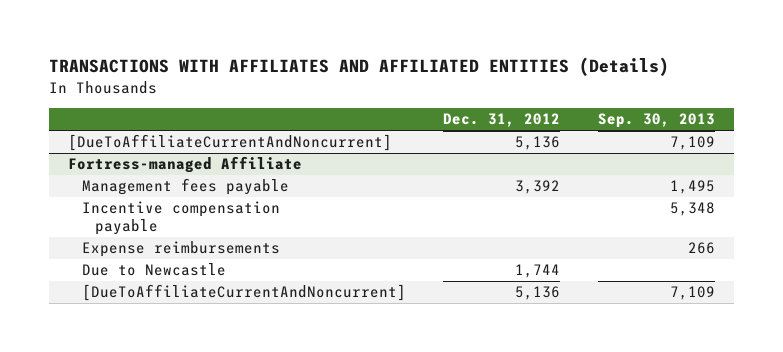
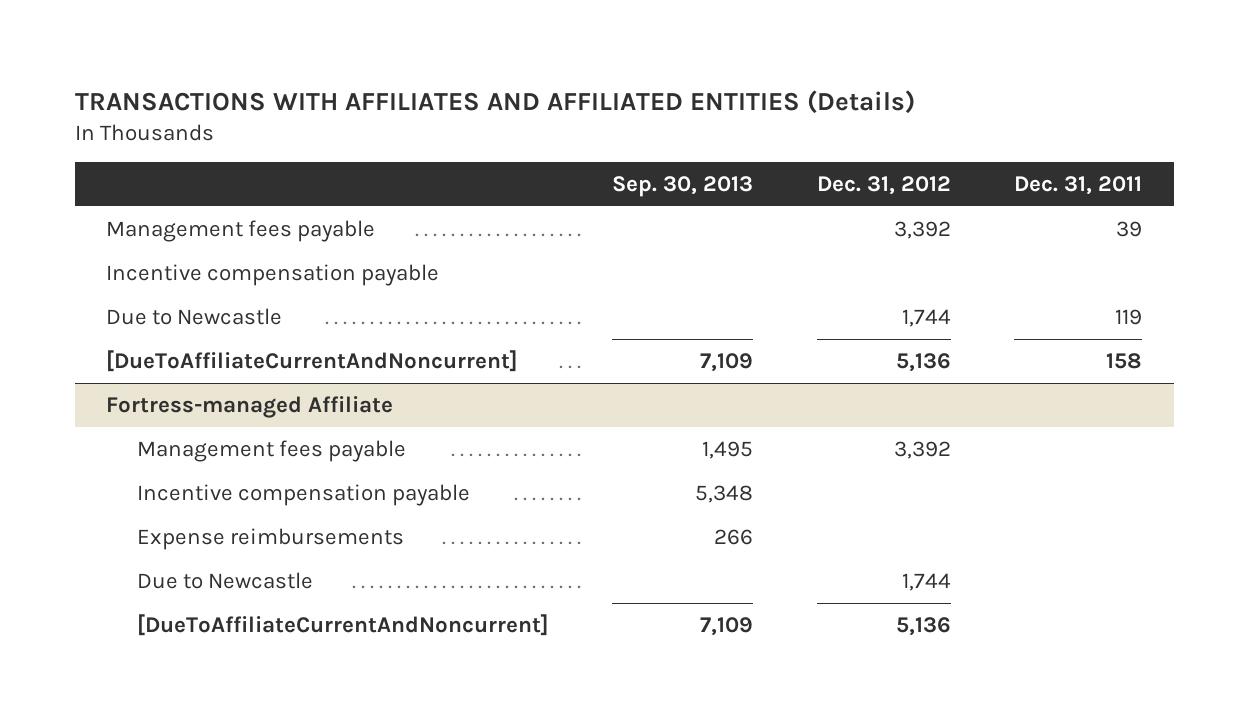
none -> [1014,175,1143,195] Dec. 31, 2011
none -> [106,219,376,242] Management fees payable
none -> [106,263,440,286] Incentive compensation payable
none -> [106,307,283,325] Due to Newcastle

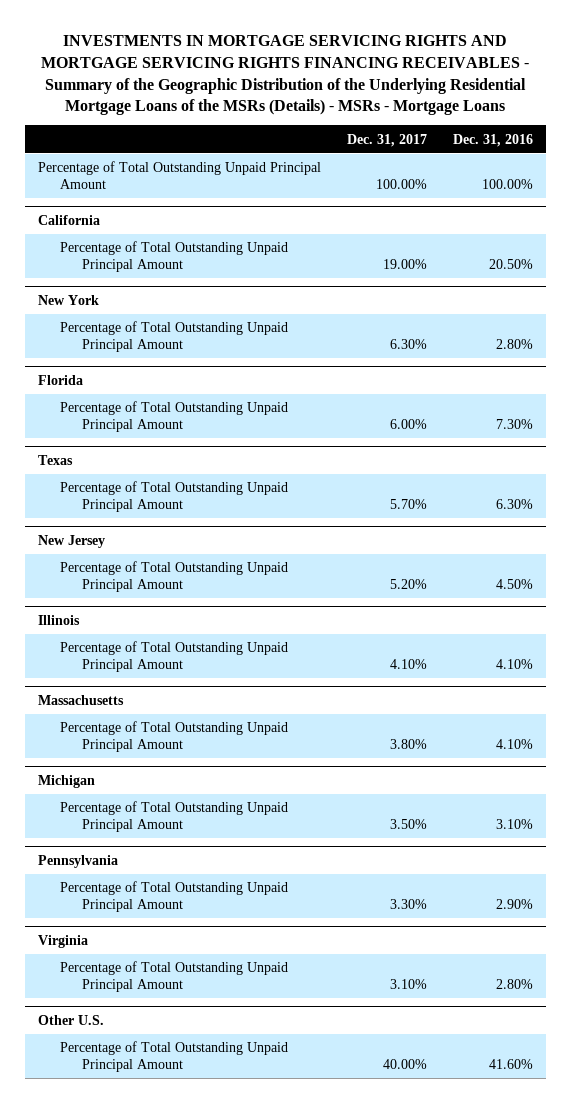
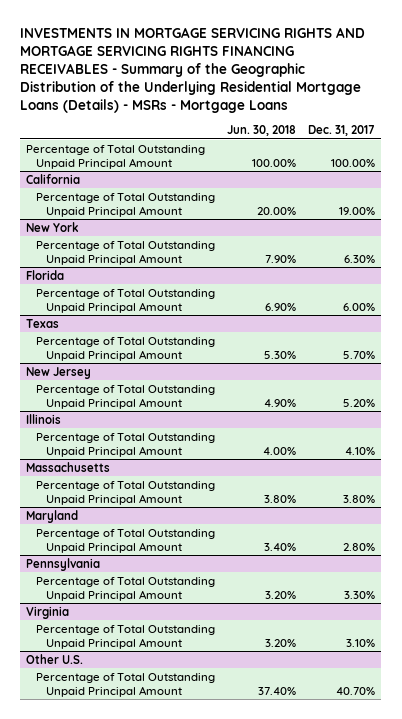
[41,35,530,116] INVESTMENTS IN MORTGAGE SERVICING RIGHTS AND MORTGAGE SERVICING RIGHTS FINANCING RECEIVABLES - Summary of the Geographic Distribution of the Underlying Residential Mortgage Loans of the MSRs (Details) - MSRs - Mortgage Loans -> [20,27,366,114] INVESTMENTS IN MORTGAGE SERVICING RIGHTS AND MORTGAGE SERVICING RIGHTS FINANCING RECEIVABLES - Summary of the Geographic Distribution of the Underlying Residential Mortgage Loans (Details) - MSRs - Mortgage Loans
[452,133,533,147] Dec. 31, 2016 -> none
none -> [227,125,297,137] Jun. 30, 2018
[37,774,95,788] Michigan -> [26,509,79,523] Maryland
[389,819,427,830] 3.50% -> [343,542,376,551] 2.80%
[382,1059,427,1070] 40.00% -> [336,686,376,695] 40.70%

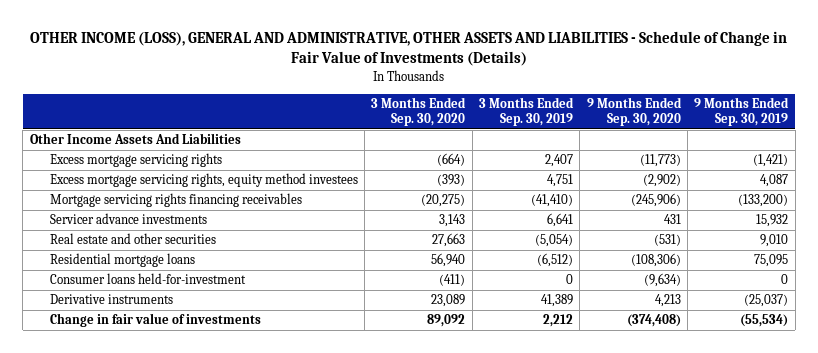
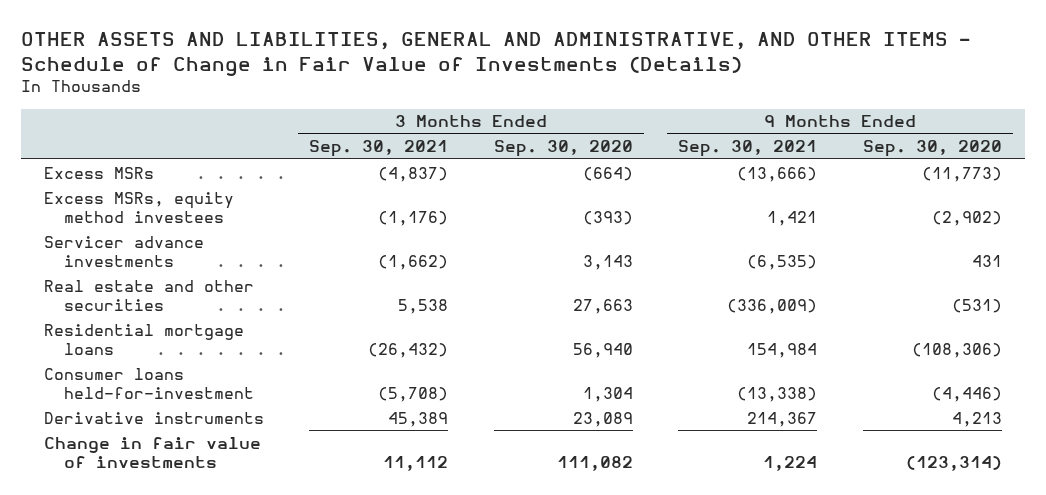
[30,31,788,67] OTHER INCOME (LOSS), GENERAL AND ADMINISTRATIVE, OTHER ASSETS AND LIABILITIES - Schedule of Change in Fair Value of Investments (Details) -> [20,31,970,76] OTHER ASSETS AND LIABILITIES, GENERAL AND ADMINISTRATIVE, AND OTHER ITEMS - Schedule of Change in Fair Value of Investments (Details)
[479,96,575,127] 3 Months Ended Sep. 30, 2019 -> none
[694,96,790,127] 9 Months Ended Sep. 30, 2019 -> none
none -> [309,140,449,158] Sep. 30, 2021
none -> [678,140,818,158] Sep. 30, 2021
[29,133,241,145] Other Income Assets And Liabilities -> none
[49,193,302,208] Mortgage servicing rights financing receivables -> none
[49,153,222,168] Excess mortgage servicing rights -> [43,166,154,179] Excess MSRs
[49,173,358,188] Excess mortgage servicing rights, equity method investees -> [43,191,234,223] Excess MSRs, equity method investees
[439,274,466,287] (411) -> [582,386,633,402] 1,304
[643,273,681,288] (9,634) -> [932,386,1003,402] (4,446)
[427,314,466,328] 89,092 -> [556,455,633,471] 111,082
[626,314,681,328] (374,408) -> [906,455,1003,471] (123,314)

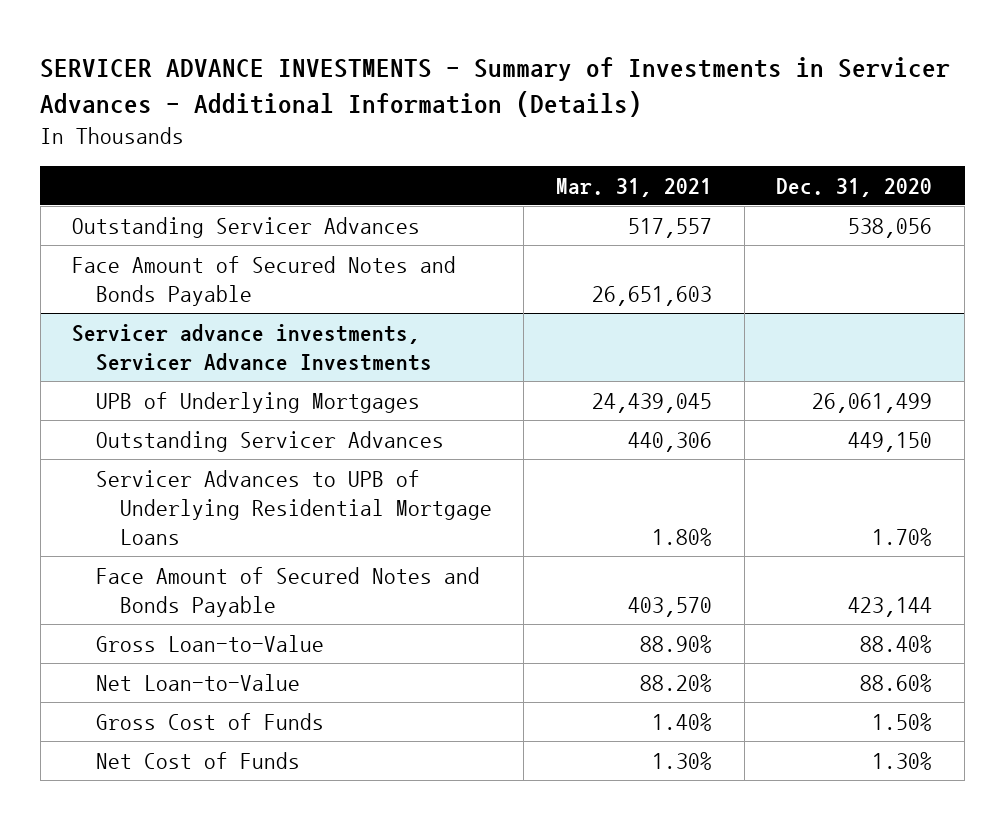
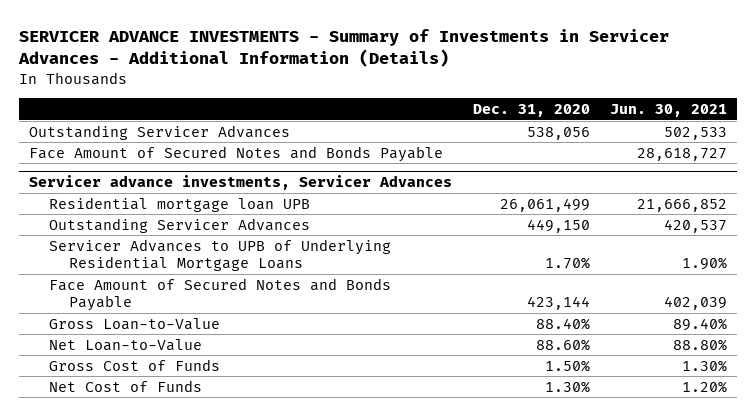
[555,177,712,197] Mar. 31, 2021 -> none
none -> [610,104,728,118] Jun. 30, 2021
[72,323,432,371] Servicer advance investments, Servicer Advance Investments -> [29,175,453,191] Servicer advance investments, Servicer Advances
[95,391,420,413] UPB of Underlying Mortgages -> [49,196,311,212] Residential mortgage loan UPB

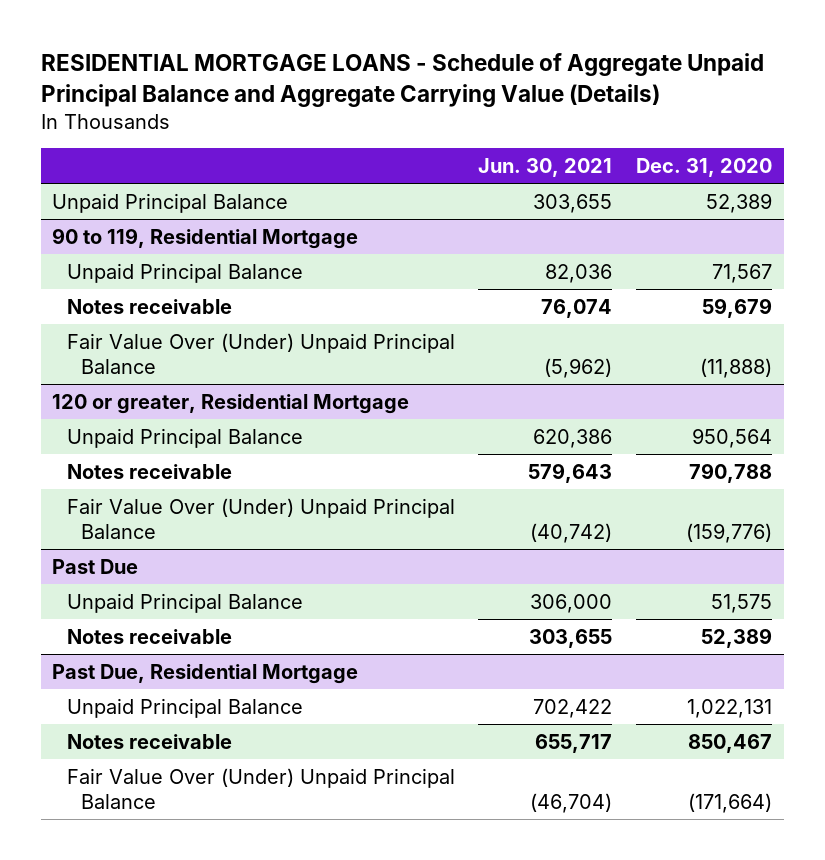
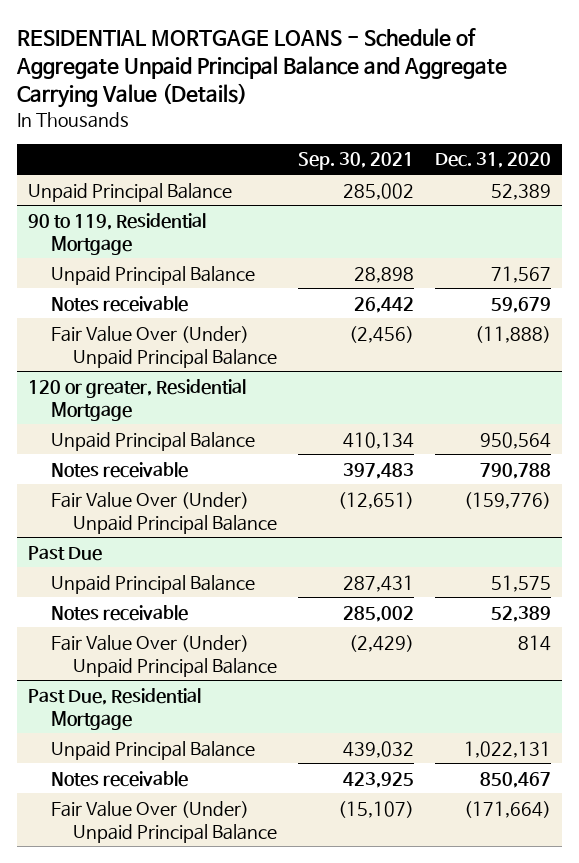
[478,158,613,178] Jun. 30, 2021 -> none
none -> [298,152,415,171] Sep. 30, 2021
none -> [50,634,278,677] Fair Value Over (Under) Unpaid Principal Balance

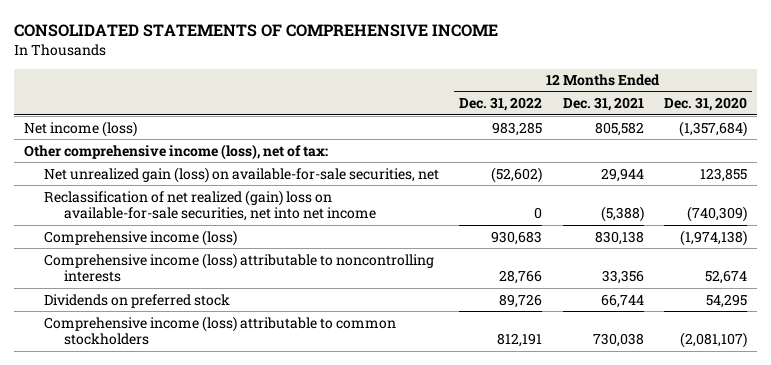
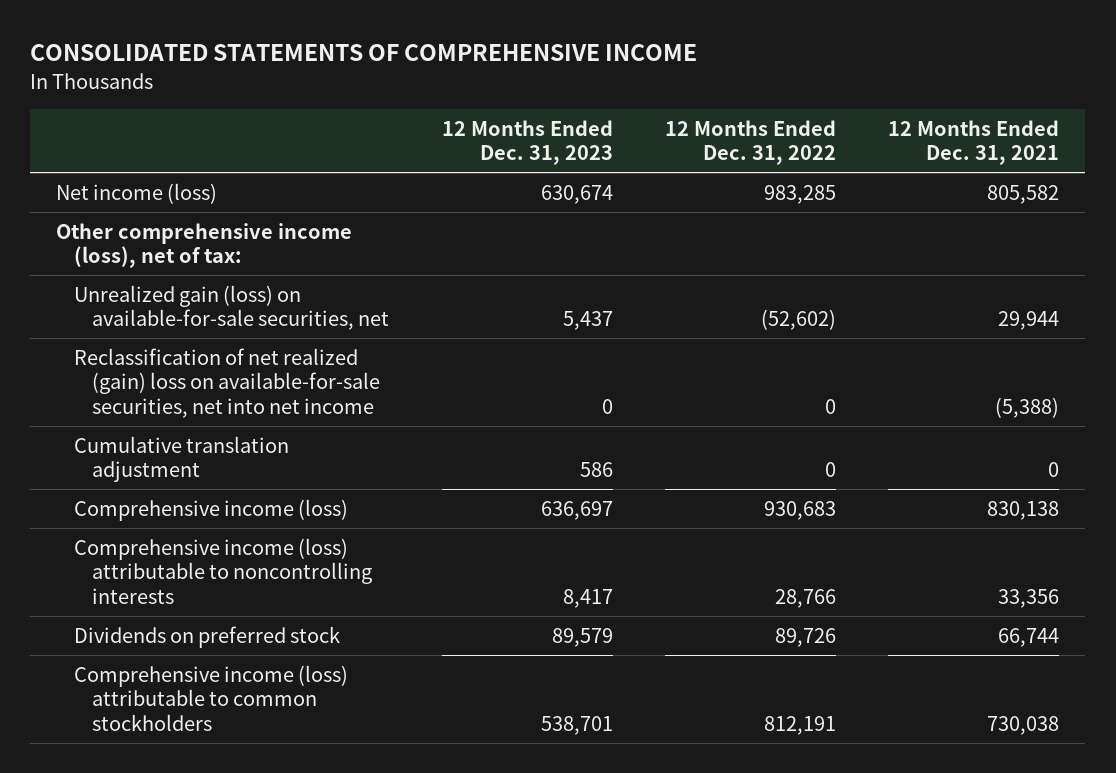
[664,97,748,112] Dec. 31, 2020 -> none
none -> [441,119,613,166] 12 Months Ended Dec. 31, 2023
[43,166,439,183] Net unrealized gain (loss) on available-for-sale securities, net -> [74,284,390,331] Unrealized gain (loss) on available-for-sale securities, net
none -> [74,435,290,483] Cumulative translation adjustment

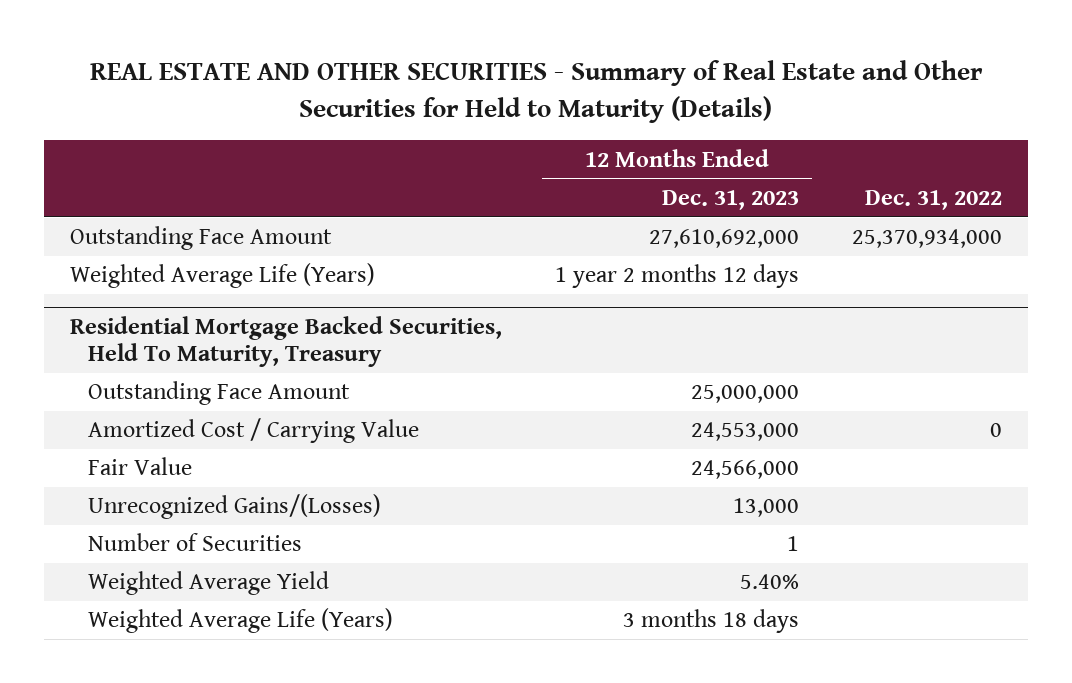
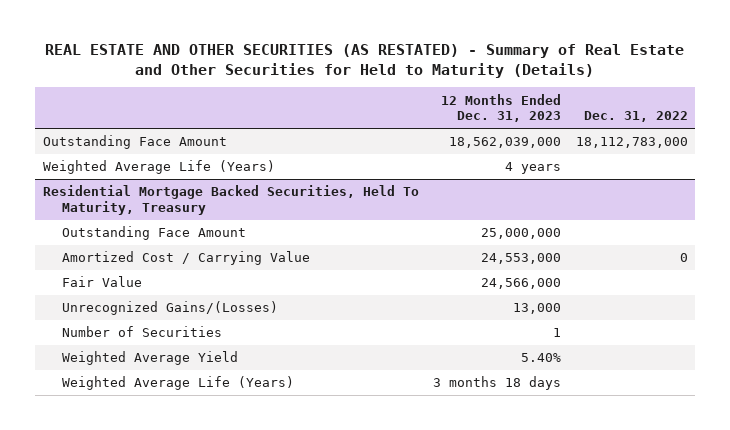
[90,60,984,123] REAL ESTATE AND OTHER SECURITIES - Summary of Real Estate and Other Securities for Held to Maturity (Details) -> [45,43,685,78] REAL ESTATE AND OTHER SECURITIES (AS RESTATED) - Summary of Real Estate and Other Securities for Held to Maturity (Details)
[649,229,800,249] 27,610,692,000 -> [449,137,562,149] 18,562,039,000
[851,229,1002,249] 25,370,934,000 -> [575,137,688,149] 18,112,783,000
[555,264,800,289] 1 year 2 months 12 days -> [505,162,562,175] 4 years

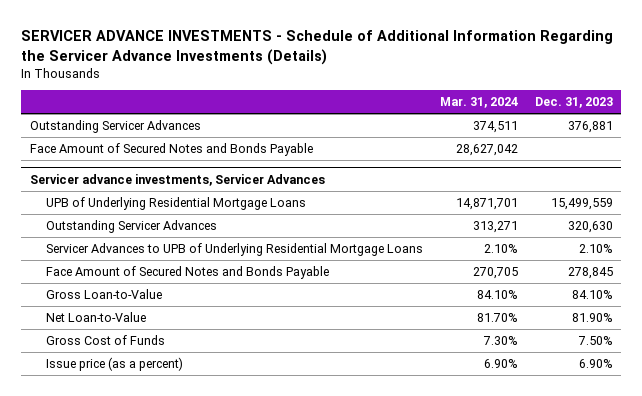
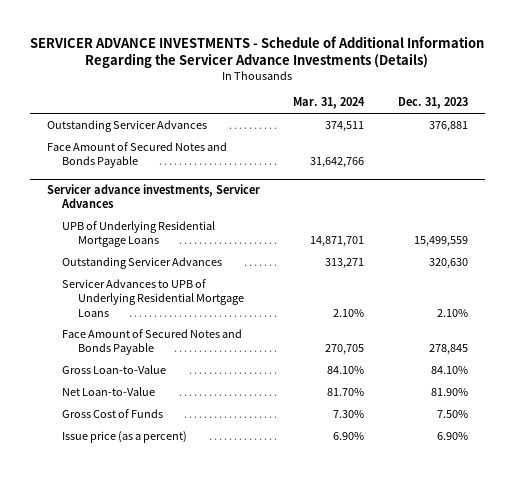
[455,143,518,156] 28,627,042 -> [310,157,365,169] 31,642,766

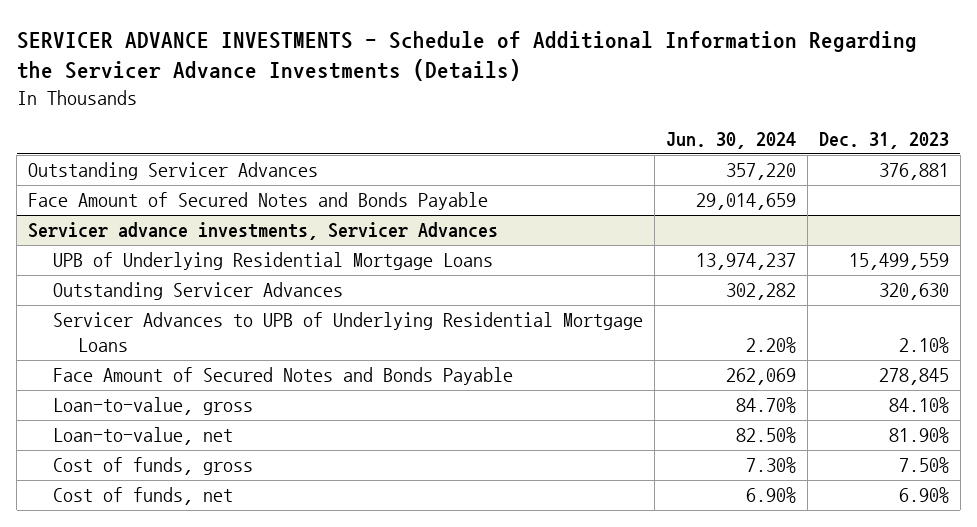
[293,97,366,110] Mar. 31, 2024 -> none
none -> [666,131,797,149] Jun. 30, 2024
[62,365,167,375] Gross Loan-to-Value -> [53,397,254,416] Loan-to-value, gross
[62,387,156,397] Net Loan-to-Value -> [53,427,234,446] Loan-to-value, net
[62,409,164,419] Gross Cost of Funds -> [53,457,254,476] Cost of funds, gross
[62,431,188,444] Issue price (as a percent) -> [53,487,234,506] Cost of funds, net

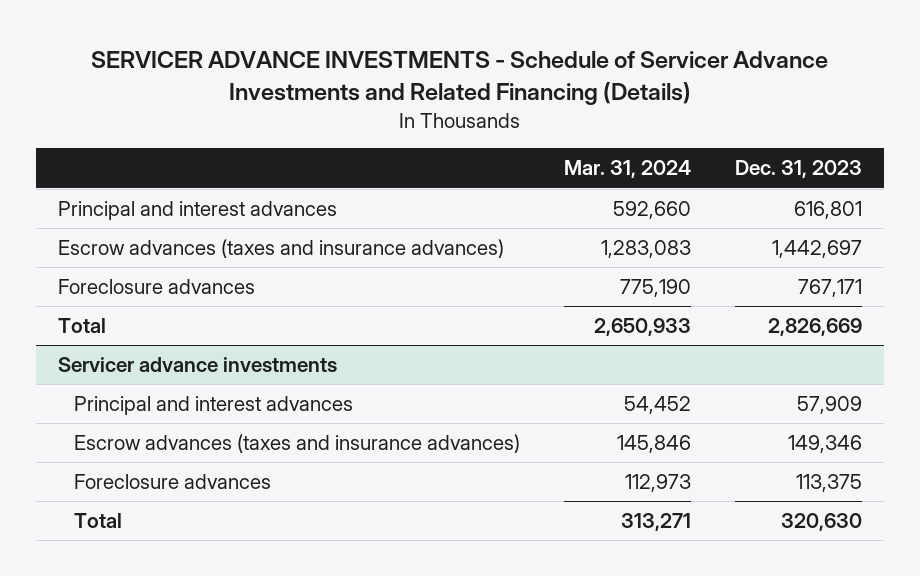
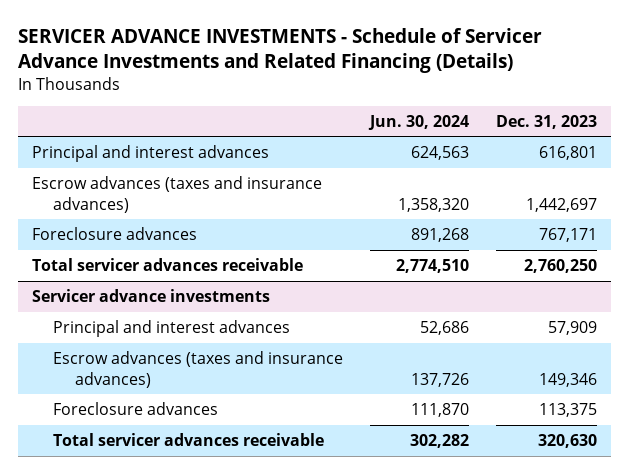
[563,160,691,179] Mar. 31, 2024 -> none
none -> [368,114,470,130] Jun. 30, 2024
[58,318,107,334] Total -> [31,257,303,271] Total servicer advances receivable
[768,318,863,337] 2,826,669 -> [524,258,598,273] 2,760,250
[73,513,122,529] Total -> [53,432,325,446] Total servicer advances receivable

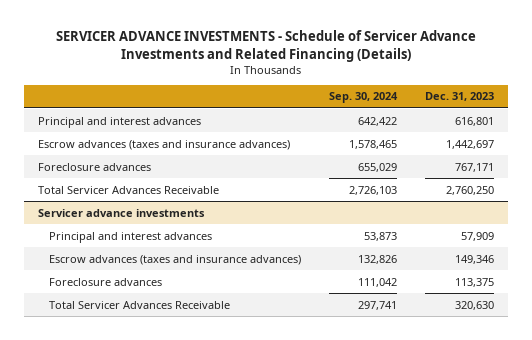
[368,114,470,130] Jun. 30, 2024 -> none
none -> [329,92,399,104] Sep. 30, 2024
[31,257,303,271] Total servicer advances receivable -> [38,185,220,194] Total Servicer Advances Receivable
[53,432,325,446] Total servicer advances receivable -> [49,300,231,309] Total Servicer Advances Receivable

